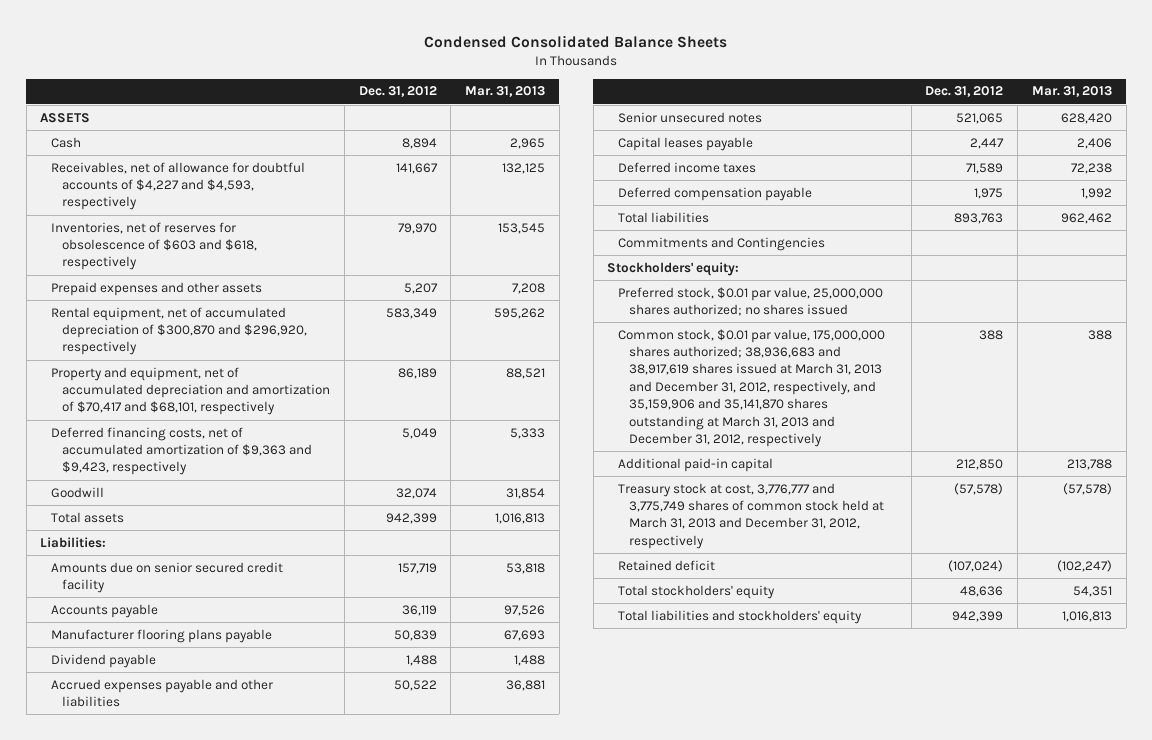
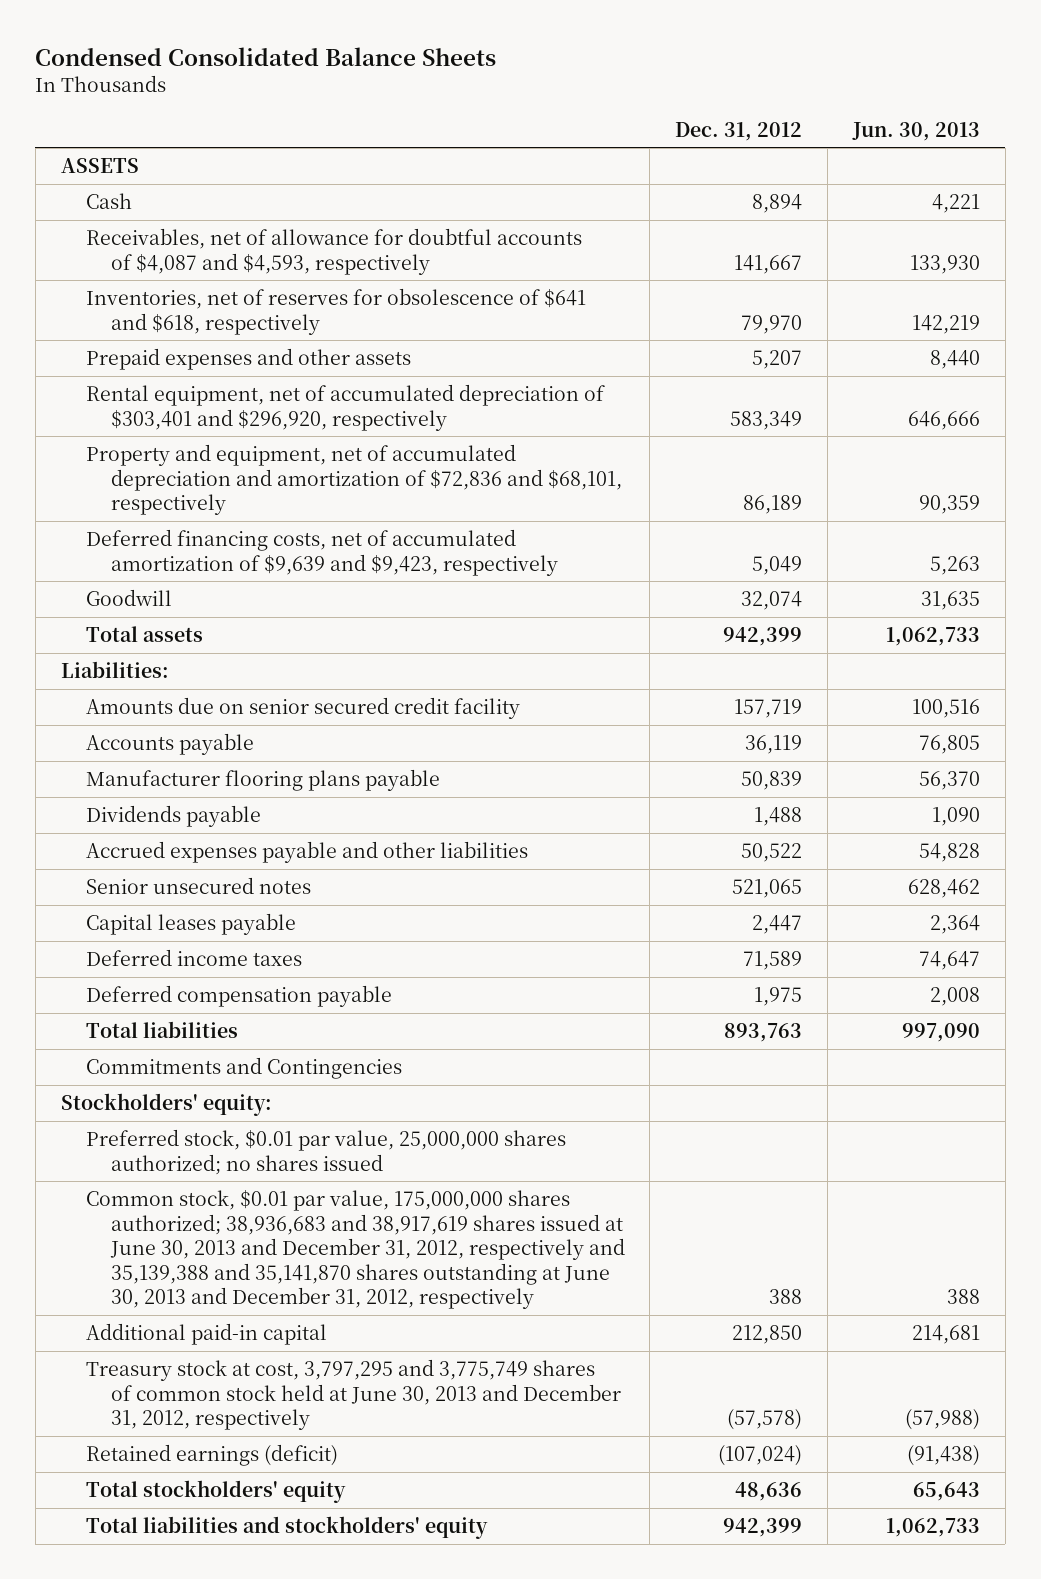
[465,86,546,98] Mar. 31, 2013 -> none
none -> [852,121,981,141] Jun. 30, 2013
[51,161,306,211] Receivables, net of allowance for doubtful accounts of $4,227 and $4,593, respectively -> [85,228,582,275] Receivables, net of allowance for doubtful accounts of $4,087 and $4,593, respectively
[51,221,257,271] Inventories, net of reserves for obsolescence of $603 and $618, respectively -> [85,288,586,335] Inventories, net of reserves for obsolescence of $641 and $618, respectively
[51,306,307,356] Rental equipment, net of accumulated depreciation of $300,870 and $296,920, respectively -> [85,384,605,431] Rental equipment, net of accumulated depreciation of $303,401 and $296,920, respectively
[51,366,330,416] Property and equipment, net of accumulated depreciation and amortization of $70,417 and $68,101, respectively -> [85,444,622,516] Property and equipment, net of accumulated depreciation and amortization of $72,836 and $68,101, respectively
[51,426,312,476] Deferred financing costs, net of accumulated amortization of $9,363 and $9,423, respectively -> [85,529,558,576] Deferred financing costs, net of accumulated amortization of $9,639 and $9,423, respectively
[51,653,157,668] Dividend payable -> [85,805,261,828] Dividends payable
[618,328,886,448] Common stock, $0.01 par value, 175,000,000 shares authorized; 38,936,683 and 38,917,619 shares issued at March 31, 2013 and December 31, 2012, respectively, and 35,159,906 and 35,141,870 shares outstanding at March 31, 2013 and December 31, 2012, respectively -> [85,1190,625,1310] Common stock, $0.01 par value, 175,000,000 shares authorized; 38,936,683 and 38,917,619 shares issued at June 30, 2013 and December 31, 2012, respectively and 35,139,388 and 35,141,870 shares outstanding at June 30, 2013 and December 31, 2012, respectively
[618,482,884,549] Treasury stock at cost, 3,776,777 and 3,775,749 shares of common stock held at March 31, 2013 and December 31, 2012, respectively -> [85,1359,621,1431] Treasury stock at cost, 3,797,295 and 3,775,749 shares of common stock held at June 30, 2013 and December 31, 2012, respectively
[618,559,716,571] Retained deficit -> [85,1444,338,1467] Retained earnings (deficit)

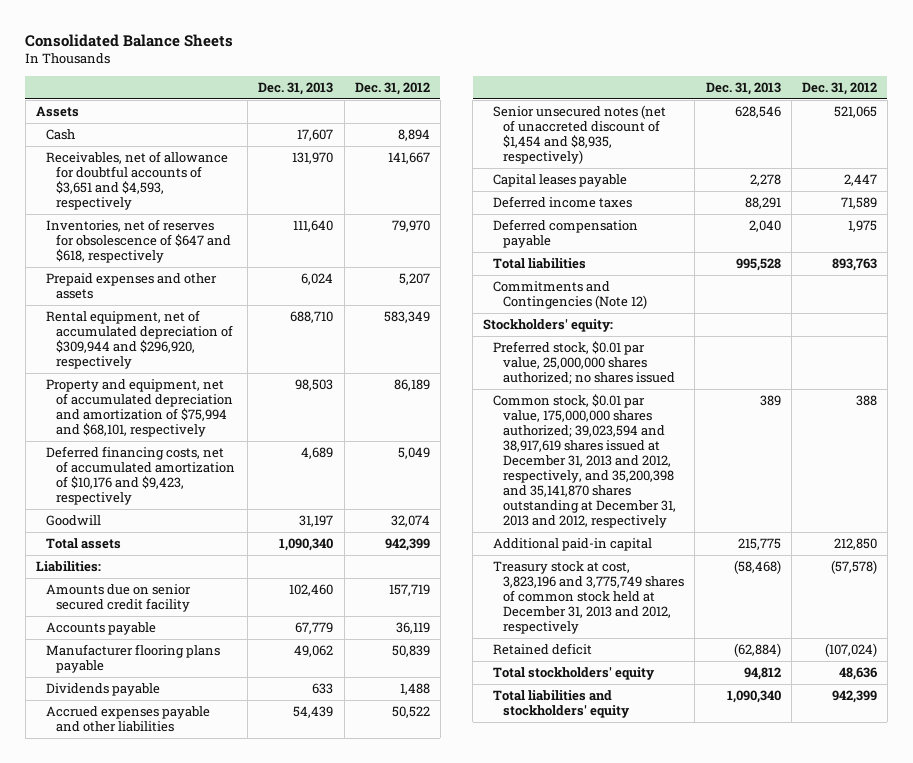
[35,46,497,66] Condensed Consolidated Balance Sheets -> [25,33,234,47] Consolidated Balance Sheets
[852,121,981,141] Jun. 30, 2013 -> none
none -> [258,82,334,96] Dec. 31, 2013
[60,158,139,174] ASSETS -> [36,106,80,118] Assets
[85,228,582,275] Receivables, net of allowance for doubtful accounts of $4,087 and $4,593, respectively -> [46,151,229,210] Receivables, net of allowance for doubtful accounts of $3,651 and $4,593, respectively
[85,288,586,335] Inventories, net of reserves for obsolescence of $641 and $618, respectively -> [46,219,232,263] Inventories, net of reserves for obsolescence of $647 and $618, respectively
[85,384,605,431] Rental equipment, net of accumulated depreciation of $303,401 and $296,920, respectively -> [46,310,234,369] Rental equipment, net of accumulated depreciation of $309,944 and $296,920, respectively
[85,444,622,516] Property and equipment, net of accumulated depreciation and amortization of $72,836 and $68,101, respectively -> [46,379,234,437] Property and equipment, net of accumulated depreciation and amortization of $75,994 and $68,101, respectively
[85,529,558,576] Deferred financing costs, net of accumulated amortization of $9,639 and $9,423, respectively -> [46,446,236,505] Deferred financing costs, net of accumulated amortization of $10,176 and $9,423, respectively
[85,877,311,895] Senior unsecured notes -> [493,105,667,164] Senior unsecured notes (net of unaccreted discount of $1,454 and $8,935, respectively)
[85,1057,402,1080] Commitments and Contingencies -> [493,281,648,310] Commitments and Contingencies (Note 12)
[85,1190,625,1310] Common stock, $0.01 par value, 175,000,000 shares authorized; 38,936,683 and 38,917,619 shares issued at June 30, 2013 and December 31, 2012, respectively and 35,139,388 and 35,141,870 shares outstanding at June 30, 2013 and December 31, 2012, respectively -> [493,394,677,528] Common stock, $0.01 par value, 175,000,000 shares authorized; 39,023,594 and 38,917,619 shares issued at December 31, 2013 and 2012, respectively, and 35,200,398 and 35,141,870 shares outstanding at December 31, 2013 and 2012, respectively
[85,1359,621,1431] Treasury stock at cost, 3,797,295 and 3,775,749 shares of common stock held at June 30, 2013 and December 31, 2012, respectively -> [493,561,685,634] Treasury stock at cost, 3,823,196 and 3,775,749 shares of common stock held at December 31, 2013 and 2012, respectively
[85,1444,338,1467] Retained earnings (deficit) -> [493,643,593,656] Retained deficit

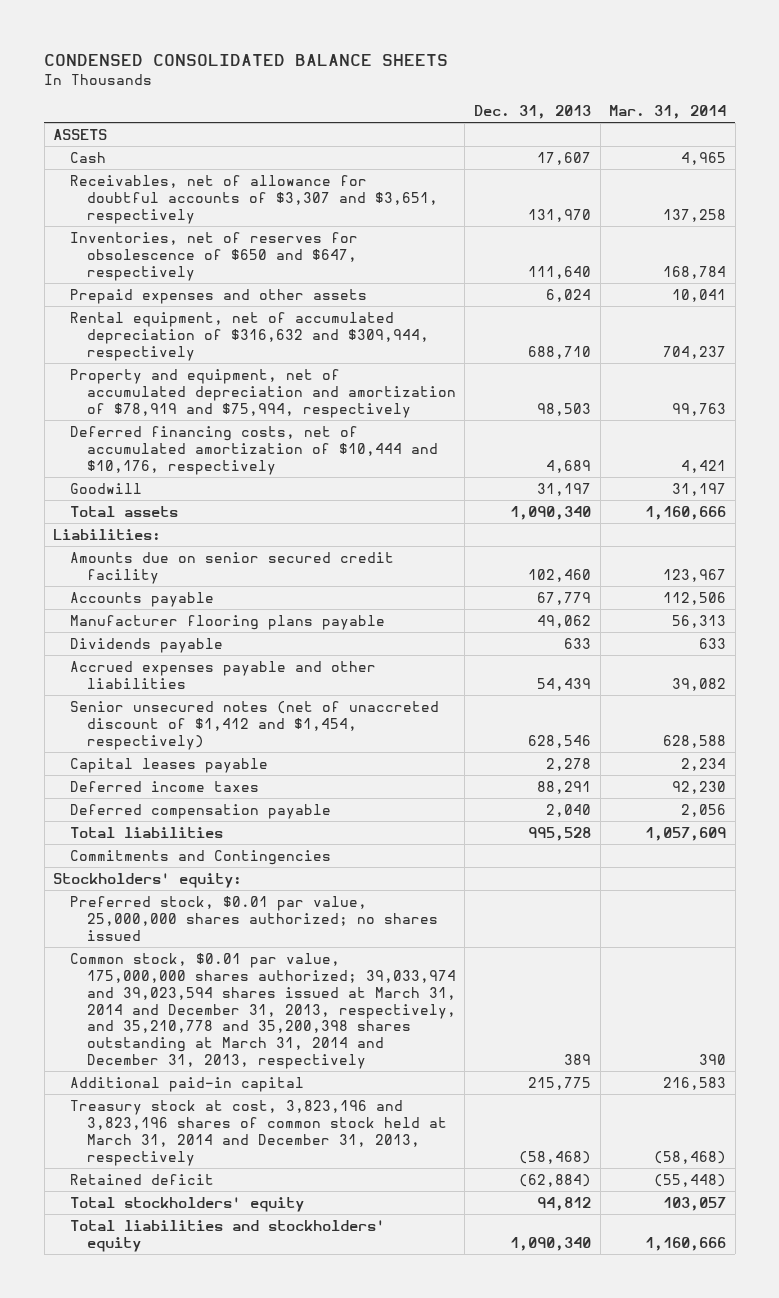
[25,33,234,47] Consolidated Balance Sheets -> [44,54,449,67] CONDENSED CONSOLIDATED BALANCE SHEETS
[354,82,430,96] Dec. 31, 2012 -> none
none -> [609,105,727,120] Mar. 31, 2014
[36,106,80,118] Assets -> [53,128,108,140] ASSETS
[46,151,229,210] Receivables, net of allowance for doubtful accounts of $3,651 and $4,593, respectively -> [69,174,438,224] Receivables, net of allowance for doubtful accounts of $3,307 and $3,651, respectively
[46,219,232,263] Inventories, net of reserves for obsolescence of $647 and $618, respectively -> [69,231,358,281] Inventories, net of reserves for obsolescence of $650 and $647, respectively
[46,310,234,369] Rental equipment, net of accumulated depreciation of $309,944 and $296,920, respectively -> [69,311,429,361] Rental equipment, net of accumulated depreciation of $316,632 and $309,944, respectively
[46,379,234,437] Property and equipment, net of accumulated depreciation and amortization of $75,994 and $68,101, respectively -> [69,368,456,418] Property and equipment, net of accumulated depreciation and amortization of $78,919 and $75,994, respectively
[46,446,236,505] Deferred financing costs, net of accumulated amortization of $10,176 and $9,423, respectively -> [69,425,438,475] Deferred financing costs, net of accumulated amortization of $10,444 and $10,176, respectively
[493,105,667,164] Senior unsecured notes (net of unaccreted discount of $1,454 and $8,935, respectively) -> [69,700,439,750] Senior unsecured notes (net of unaccreted discount of $1,412 and $1,454, respectively)
[493,281,648,310] Commitments and Contingencies (Note 12) -> [69,849,331,865] Commitments and Contingencies
[493,394,677,528] Common stock, $0.01 par value, 175,000,000 shares authorized; 39,023,594 and 38,917,619 shares issued at December 31, 2013 and 2012, respectively, and 35,200,398 and 35,141,870 shares outstanding at December 31, 2013 and 2012, respectively -> [69,952,456,1070] Common stock, $0.01 par value, 175,000,000 shares authorized; 39,033,974 and 39,023,594 shares issued at March 31, 2014 and December 31, 2013, respectively, and 35,210,778 and 35,200,398 shares outstanding at March 31, 2014 and December 31, 2013, respectively
[493,561,685,634] Treasury stock at cost, 3,823,196 and 3,775,749 shares of common stock held at December 31, 2013 and 2012, respectively -> [69,1099,447,1166] Treasury stock at cost, 3,823,196 and 3,823,196 shares of common stock held at March 31, 2014 and December 31, 2013, respectively

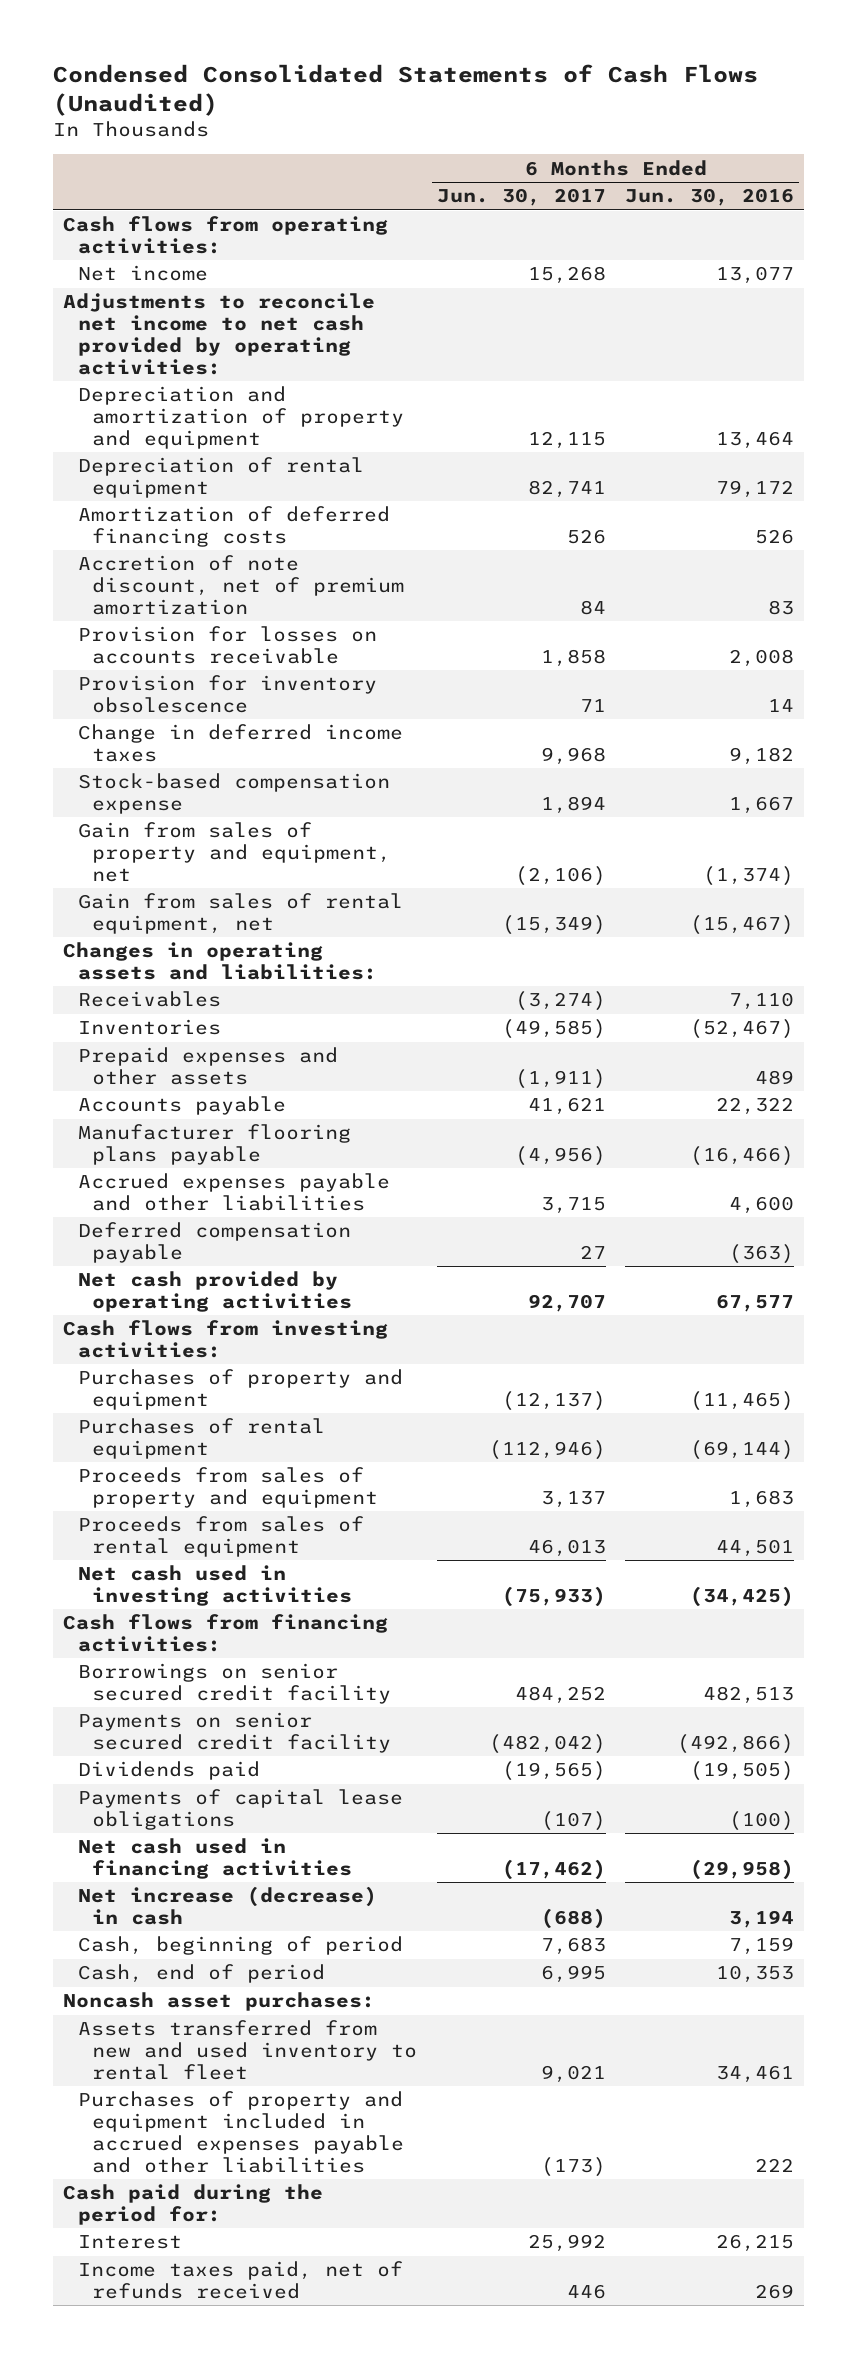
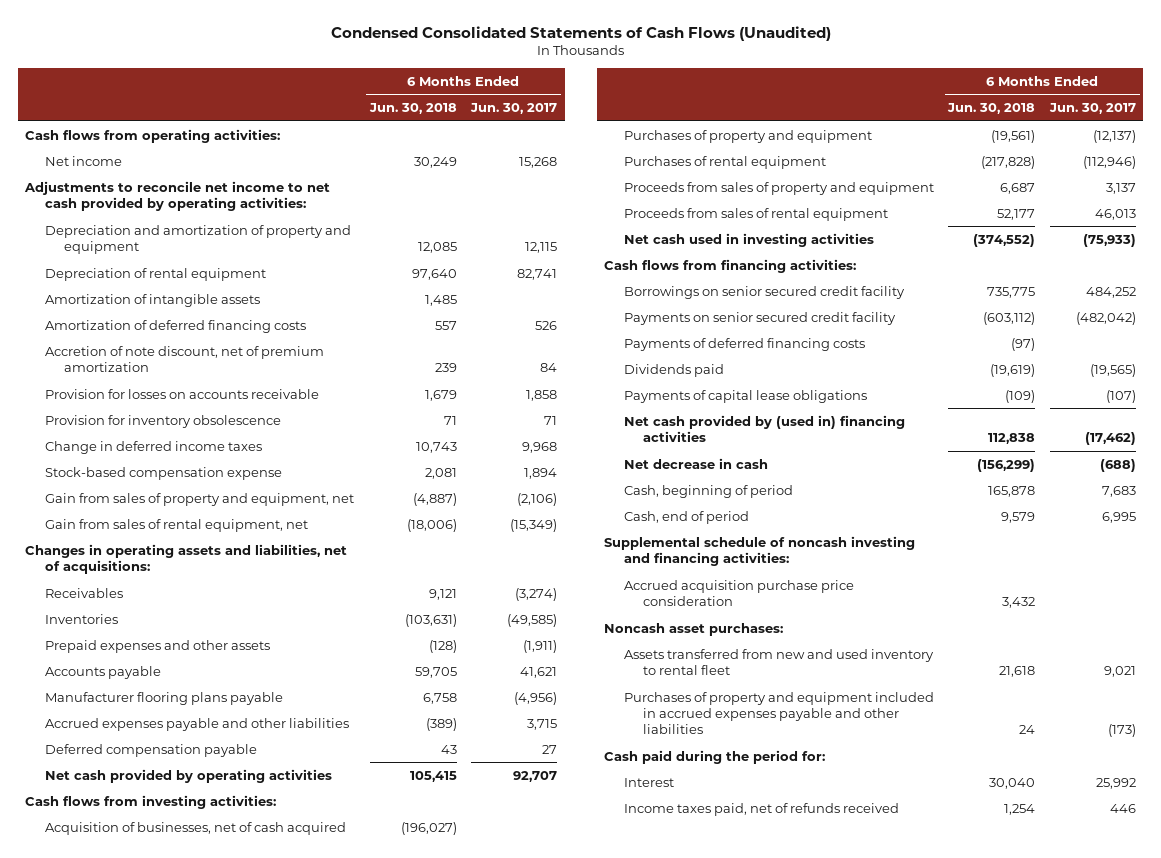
[625,188,795,207] Jun. 30, 2016 -> none
none -> [368,102,457,114] Jun. 30, 2018
none -> [44,293,260,307] Amortization of intangible assets
[63,942,377,981] Changes in operating assets and liabilities: -> [25,543,348,574] Changes in operating assets and liabilities, net of acquisitions:
none -> [44,821,346,835] Acquisition of businesses, net of cash acquired
none -> [623,337,865,351] Payments of deferred financing costs
[77,1838,353,1880] Net cash used in financing activities -> [623,414,905,442] Net cash provided by (used in) financing activities
[77,1886,377,1926] Net increase (decrease) in cash -> [623,457,768,469] Net decrease in cash
none -> [604,535,916,566] Supplemental schedule of noncash investing and financing activities:
none -> [623,579,854,606] Accrued acquisition purchase price consideration

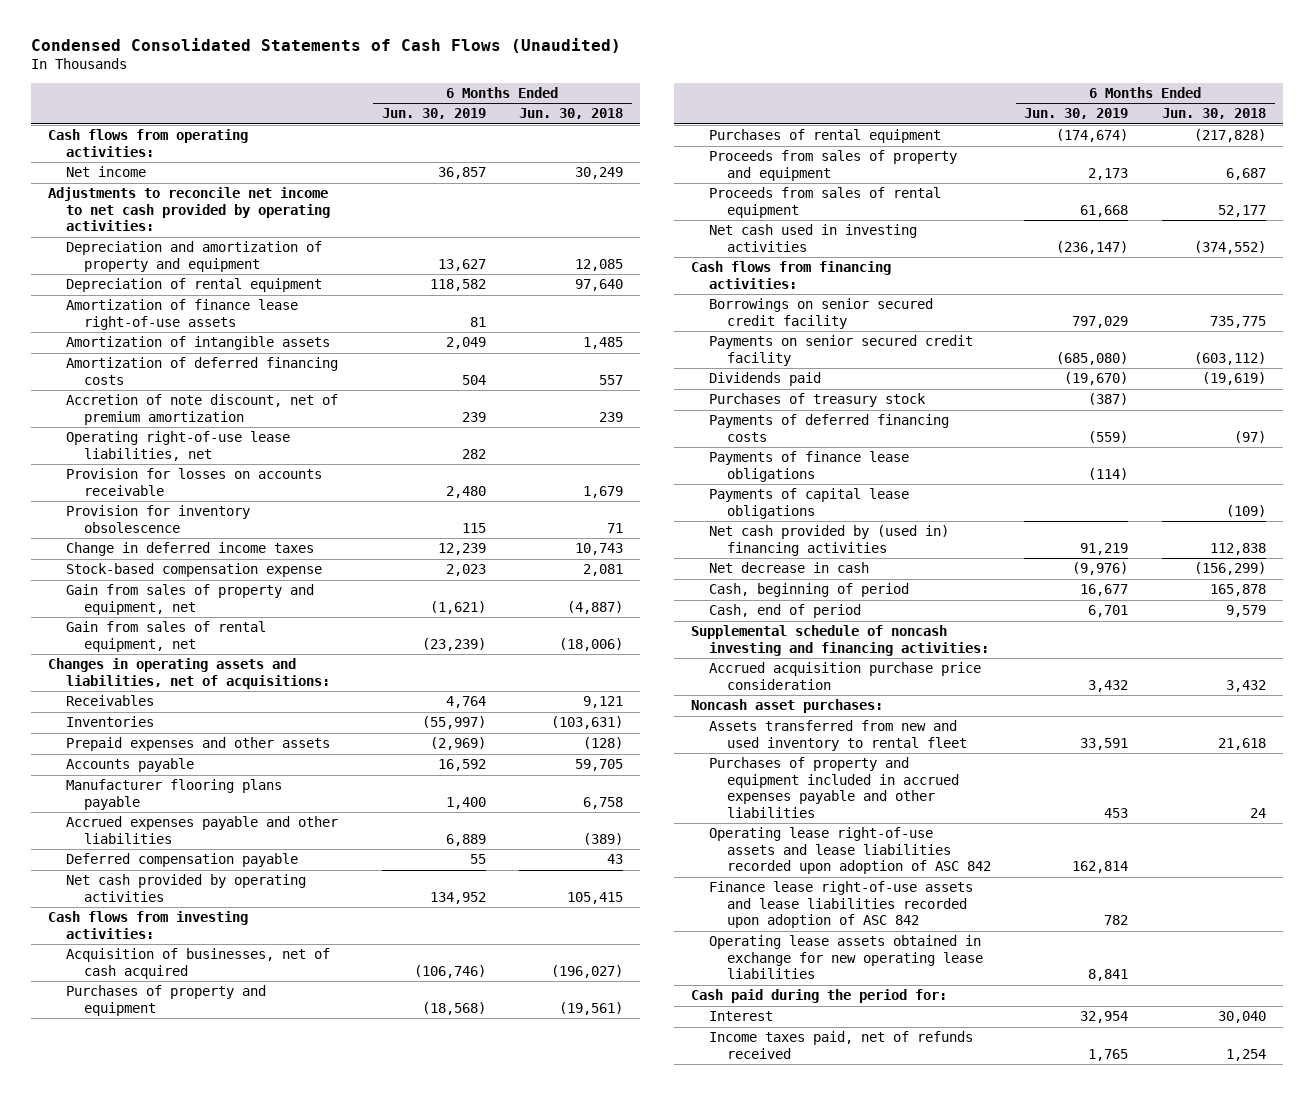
[470,102,558,114] Jun. 30, 2017 -> none
none -> [381,108,486,120] Jun. 30, 2019
none -> [65,299,298,330] Amortization of finance lease right-of-use assets
none -> [65,431,290,461] Operating right-of-use lease liabilities, net
none -> [708,393,926,408] Purchases of treasury stock
[623,337,865,351] Payments of deferred financing costs -> [708,414,949,442] Payments of deferred financing costs
none -> [708,451,909,482] Payments of finance lease obligations
none -> [708,827,991,875] Operating lease right-of-use assets and lease liabilities recorded upon adoption of ASC 842
none -> [708,881,973,929] Finance lease right-of-use assets and lease liabilities recorded upon adoption of ASC 842
none -> [708,935,983,980] Operating lease assets obtained in exchange for new operating lease liabilities

